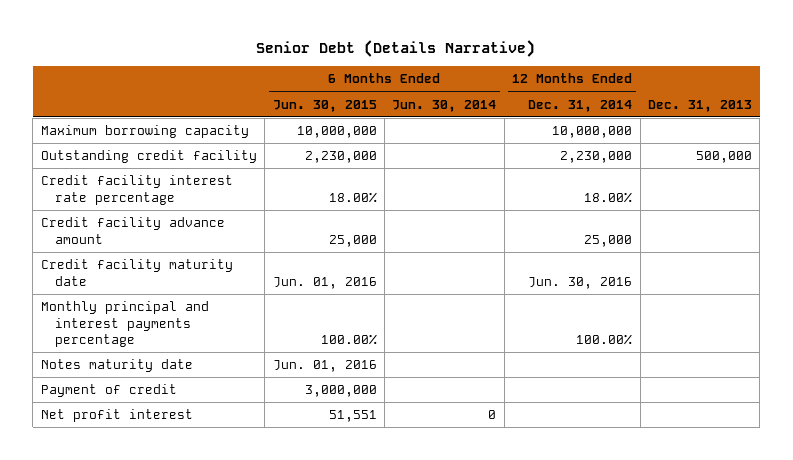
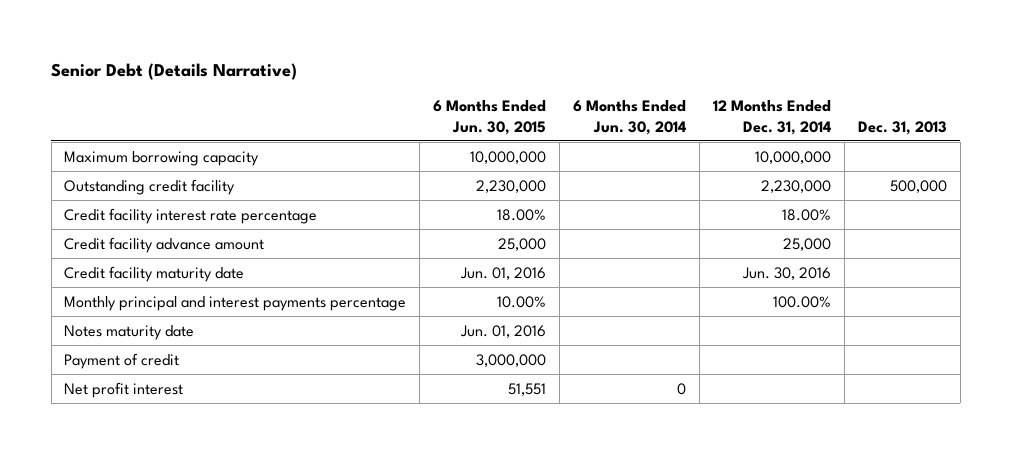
[320,333,377,345] 100.00% -> [497,295,547,308] 10.00%

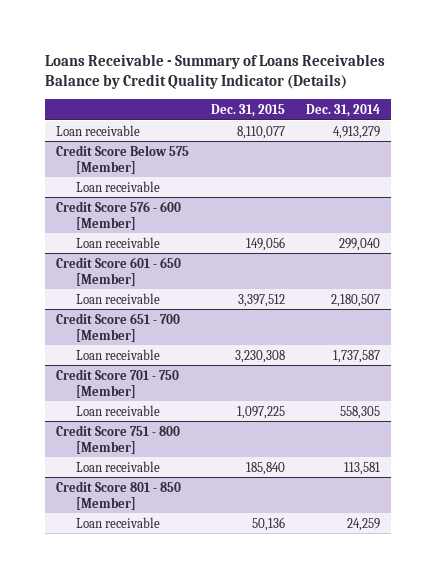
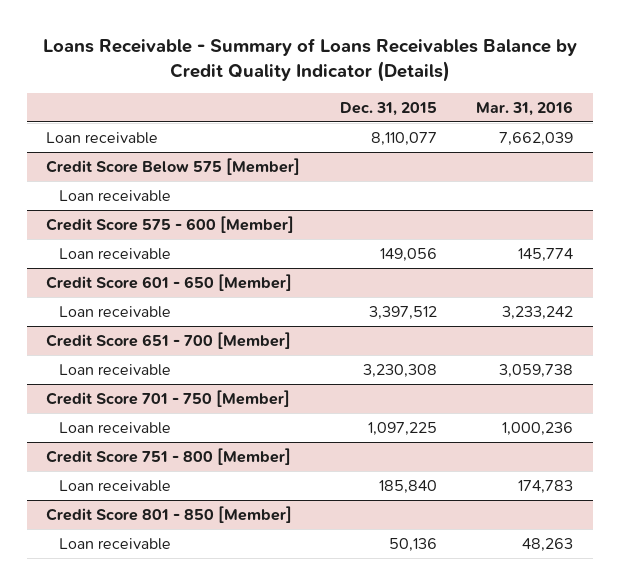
[306,103,381,117] Dec. 31, 2014 -> none
none -> [476,100,574,116] Mar. 31, 2016
[56,200,182,230] Credit Score 576 - 600 [Member] -> [46,215,295,233] Credit Score 575 - 600 [Member]

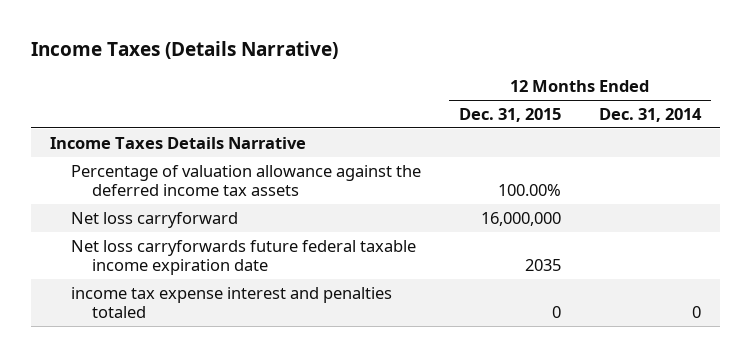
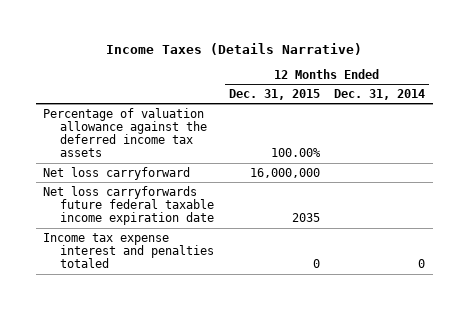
[49,136,306,149] Income Taxes Details Narrative -> none
[70,286,392,319] income tax expense interest and penalties totaled -> [43,232,215,269] Income tax expense interest and penalties totaled

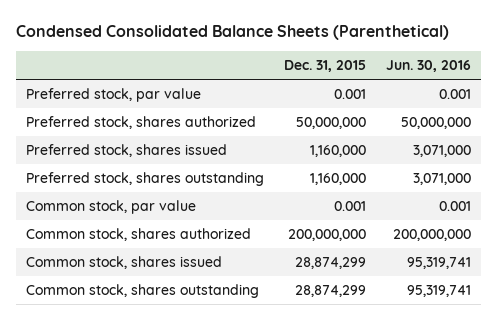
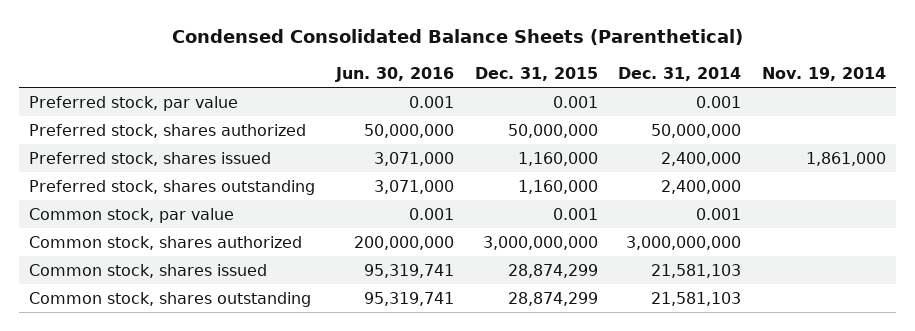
none -> [618,66,742,81] Dec. 31, 2014
none -> [762,66,887,81] Nov. 19, 2014
[287,228,366,241] 200,000,000 -> [482,235,598,250] 3,000,000,000

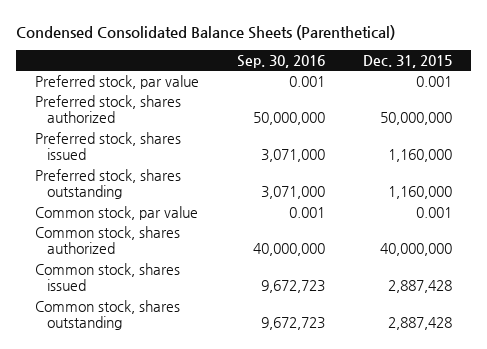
[334,66,454,82] Jun. 30, 2016 -> none
[618,66,742,81] Dec. 31, 2014 -> none
[762,66,887,81] Nov. 19, 2014 -> none
none -> [237,54,326,68] Sep. 30, 2016
[482,235,598,250] 3,000,000,000 -> [379,243,452,257] 40,000,000
[507,263,598,278] 28,874,299 -> [387,280,452,294] 2,887,428
[507,291,598,306] 28,874,299 -> [387,317,452,331] 2,887,428

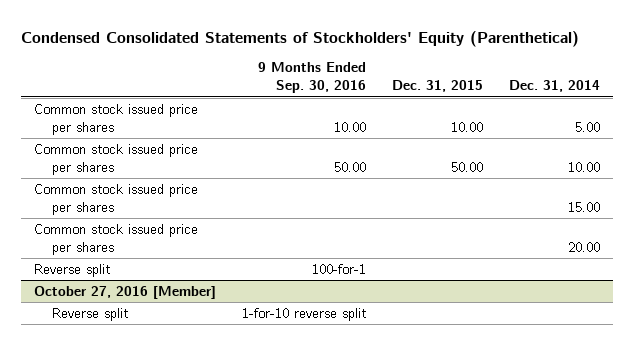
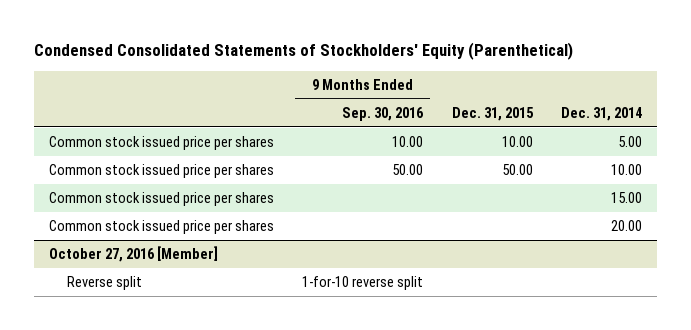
[34,263,111,277] Reverse split -> none

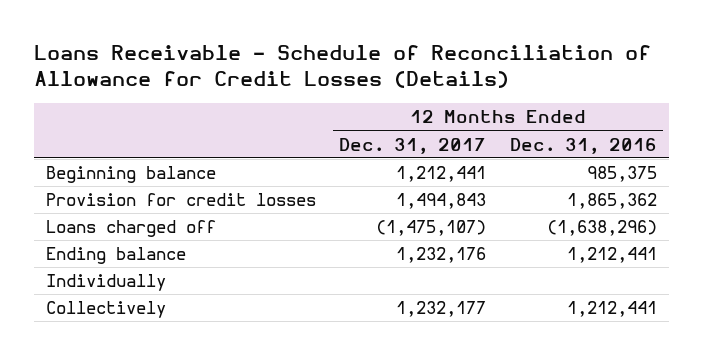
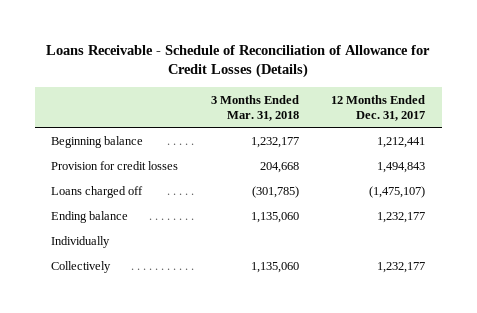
[510,137,658,154] Dec. 31, 2016 -> none
none -> [210,94,299,121] 3 Months Ended Mar. 31, 2018
[396,247,487,264] 1,232,176 -> [377,211,426,223] 1,232,177

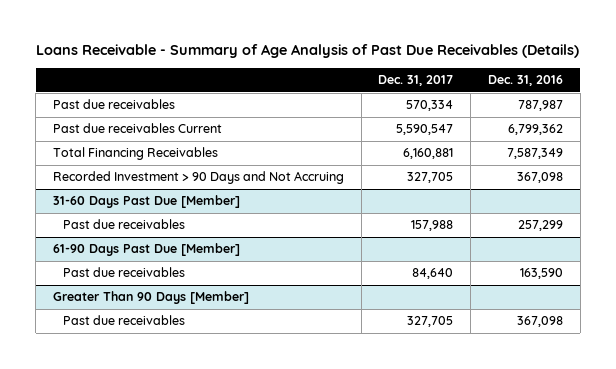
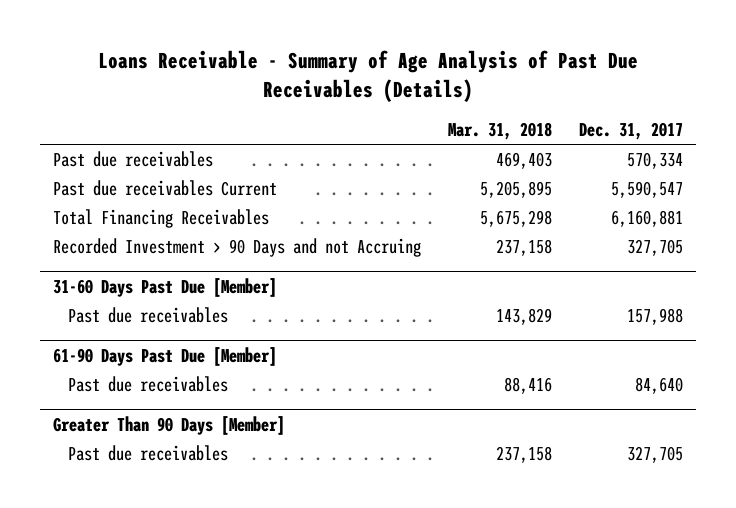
[487,75,563,87] Dec. 31, 2016 -> none
none -> [447,122,552,141] Mar. 31, 2018
[53,171,345,185] Recorded Investment > 90 Days and Not Accruing -> [52,237,421,257] Recorded Investment > 90 Days and not Accruing

